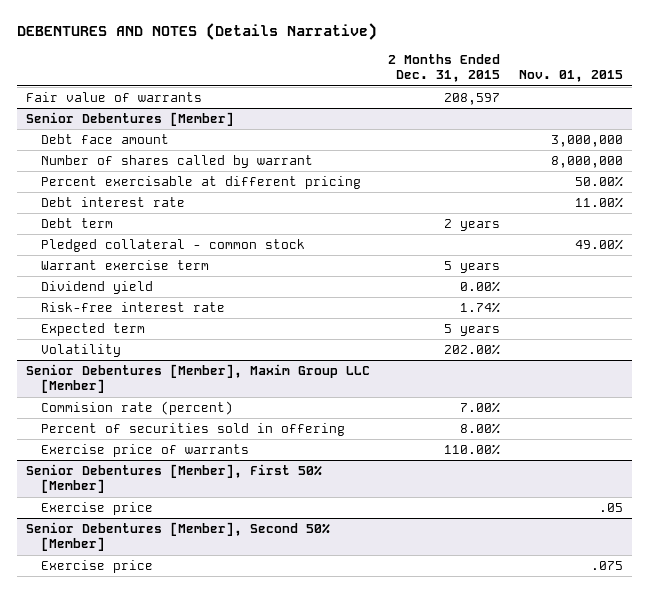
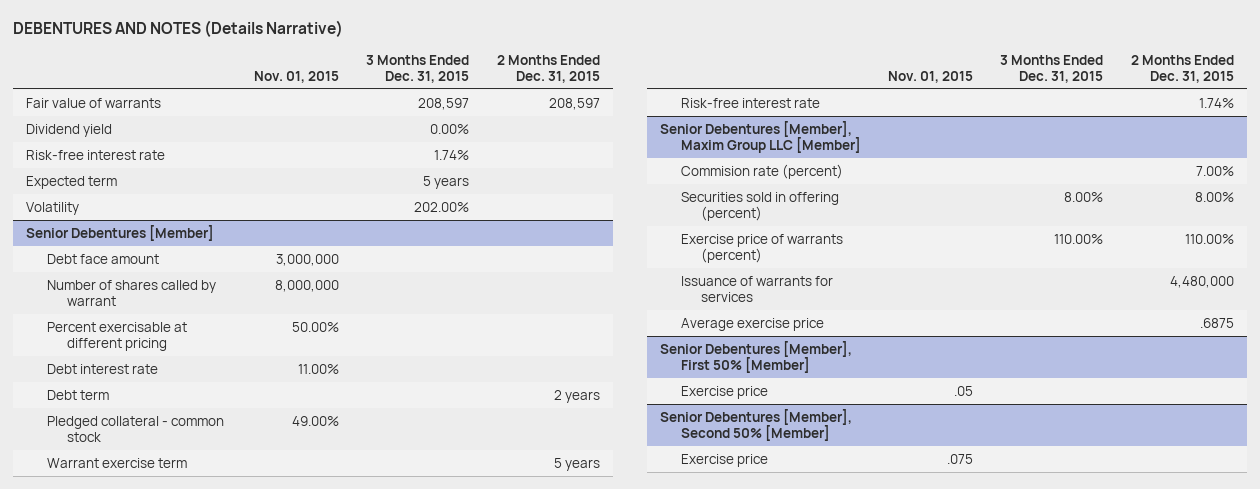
none -> [366,54,470,83] 3 Months Ended Dec. 31, 2015
none -> [26,123,113,137] Dividend yield
none -> [26,149,166,160] Risk-free interest rate
none -> [26,175,118,189] Expected term
none -> [26,201,80,215] Volatility
[40,281,153,295] Dividend yield -> none
[40,323,145,337] Expected term -> none
[40,344,121,358] Volatility -> none
[40,423,345,437] Percent of securities sold in offering -> [680,191,839,221] Securities sold in offering (percent)
[40,444,249,458] Exercise price of warrants -> [680,233,843,263] Exercise price of warrants (percent)
none -> [680,275,833,302] Issuance of warrants for services
none -> [680,317,824,331] Average exercise price

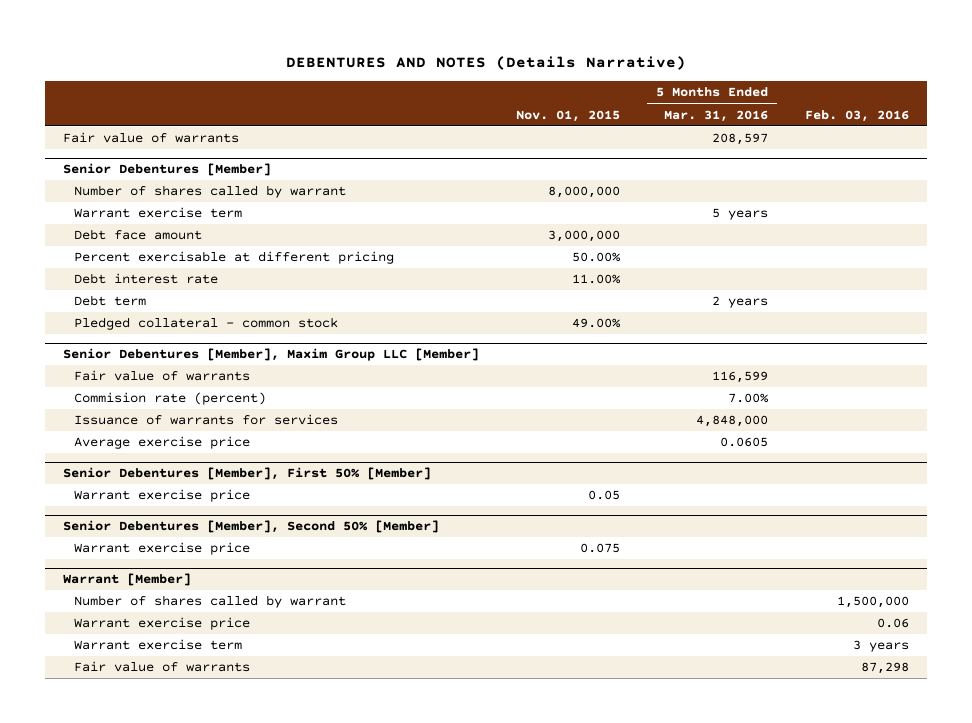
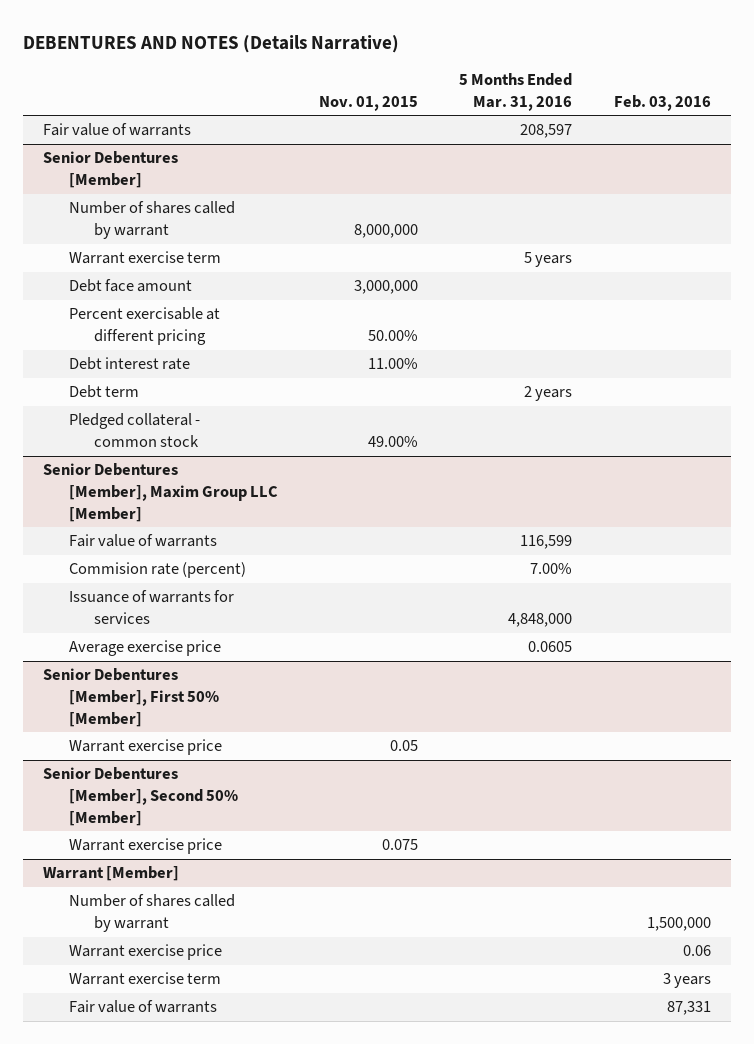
[860,662,909,675] 87,298 -> [666,1001,711,1016] 87,331

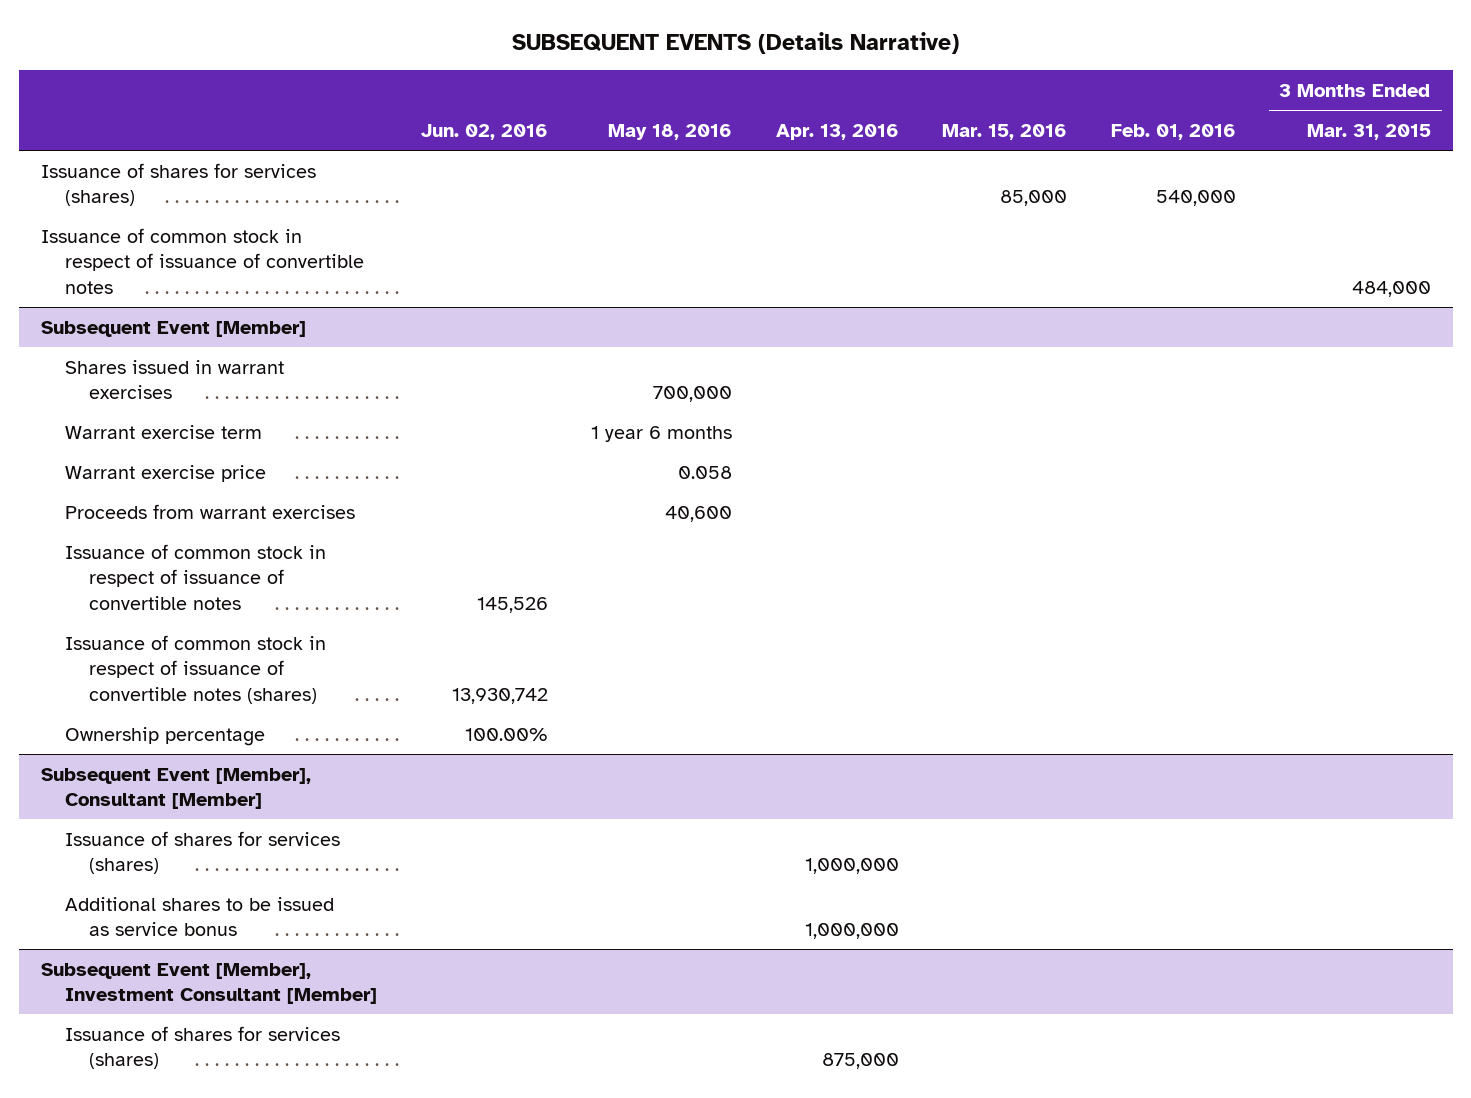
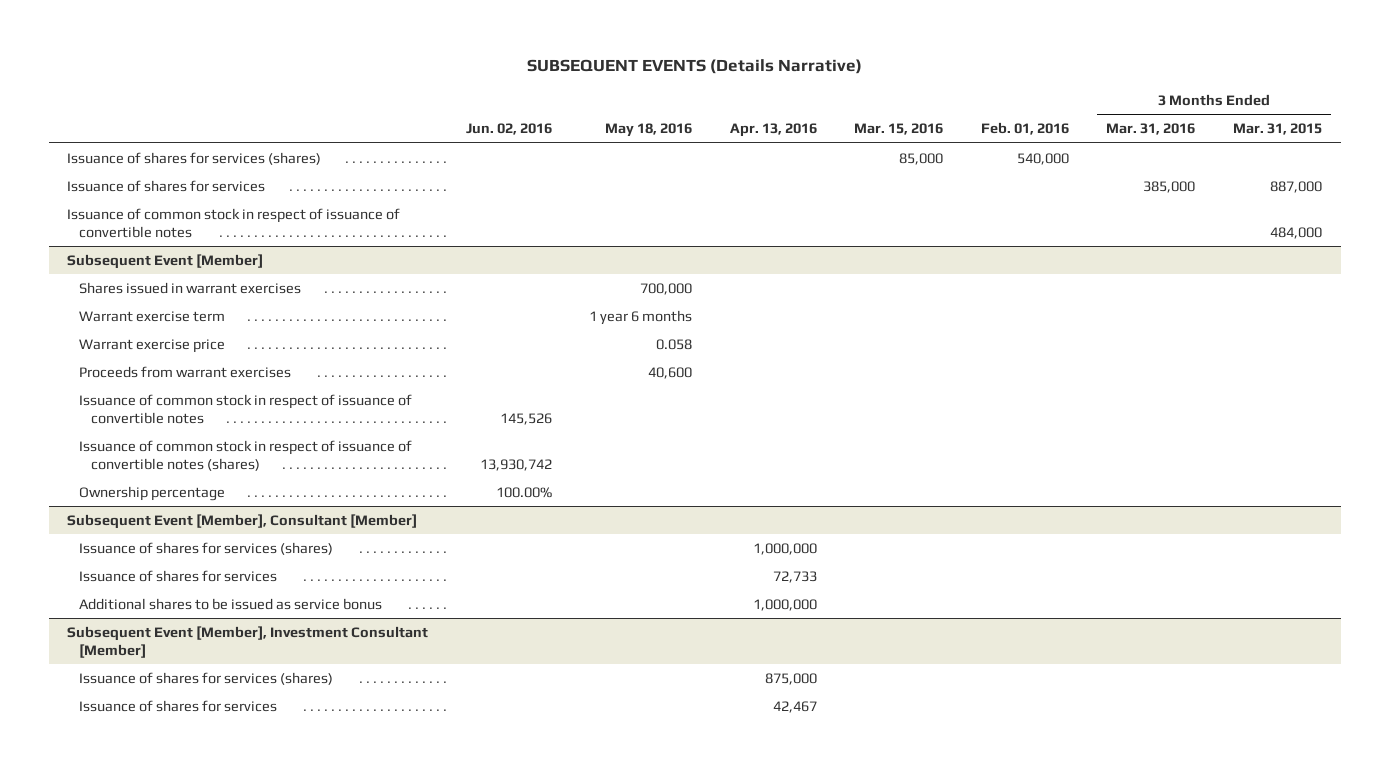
none -> [1106,123,1196,136] Mar. 31, 2016
none -> [67,179,266,192] Issuance of shares for services
none -> [79,569,278,582] Issuance of shares for services
none -> [79,699,278,712] Issuance of shares for services

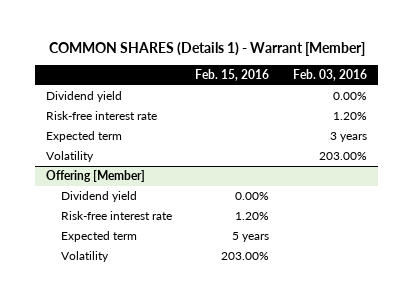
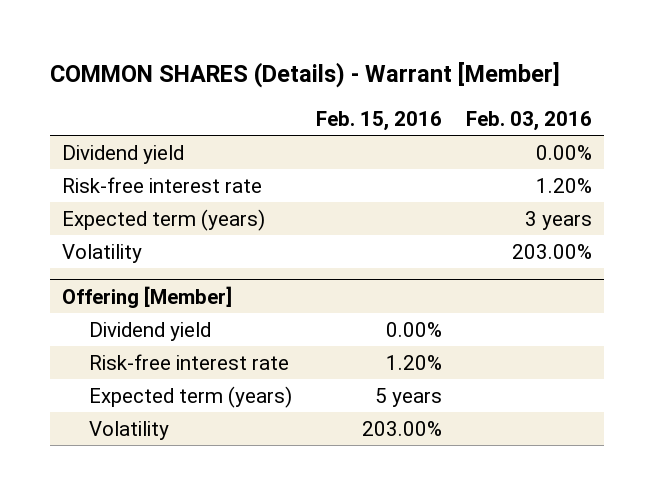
[48,42,365,57] COMMON SHARES (Details 1) - Warrant [Member] -> [50,61,561,88] COMMON SHARES (Details) - Warrant [Member]
[46,131,123,143] Expected term -> [62,208,266,231] Expected term (years)
[60,231,137,243] Expected term -> [88,385,292,408] Expected term (years)

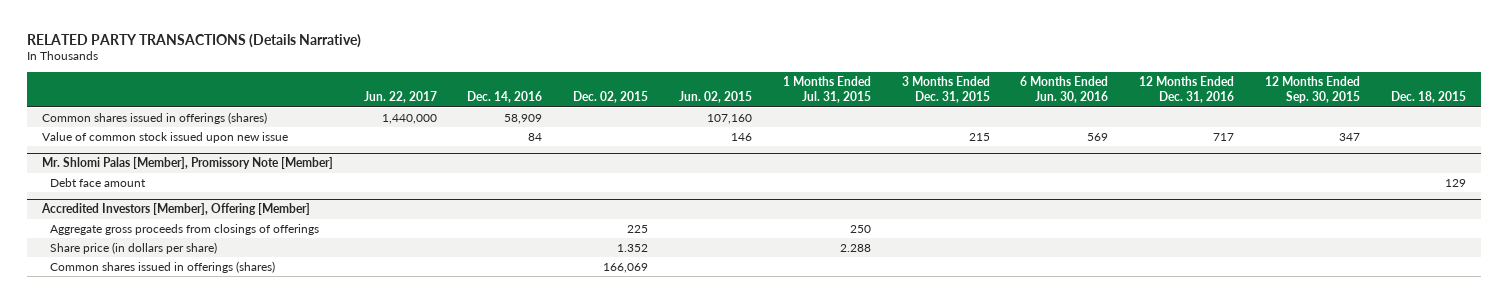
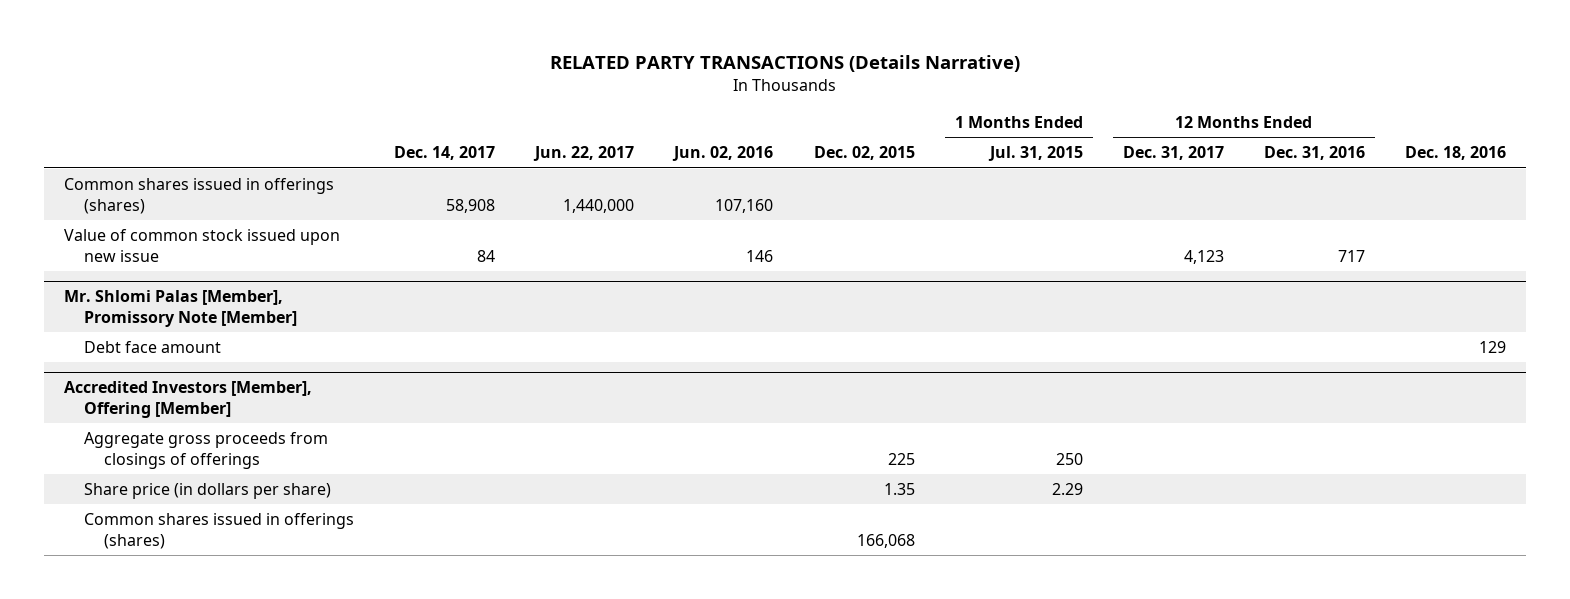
[467,91,543,104] Dec. 14, 2016 -> none
[679,91,753,104] Jun. 02, 2015 -> none
[901,76,990,104] 3 Months Ended Dec. 31, 2015 -> none
[1020,76,1109,104] 6 Months Ended Jun. 30, 2016 -> none
[1265,76,1361,104] 12 Months Ended Sep. 30, 2015 -> none
[1390,91,1466,104] Dec. 18, 2015 -> none
none -> [394,146,496,161] Dec. 14, 2017
none -> [672,146,774,162] Jun. 02, 2016
none -> [1122,146,1224,161] Dec. 31, 2017
none -> [1405,146,1507,161] Dec. 18, 2016
[617,243,649,252] 1.352 -> [883,482,915,495] 1.35
[839,243,871,252] 2.288 -> [1051,482,1083,495] 2.29
[603,262,649,273] 166,069 -> [856,533,915,548] 166,068

